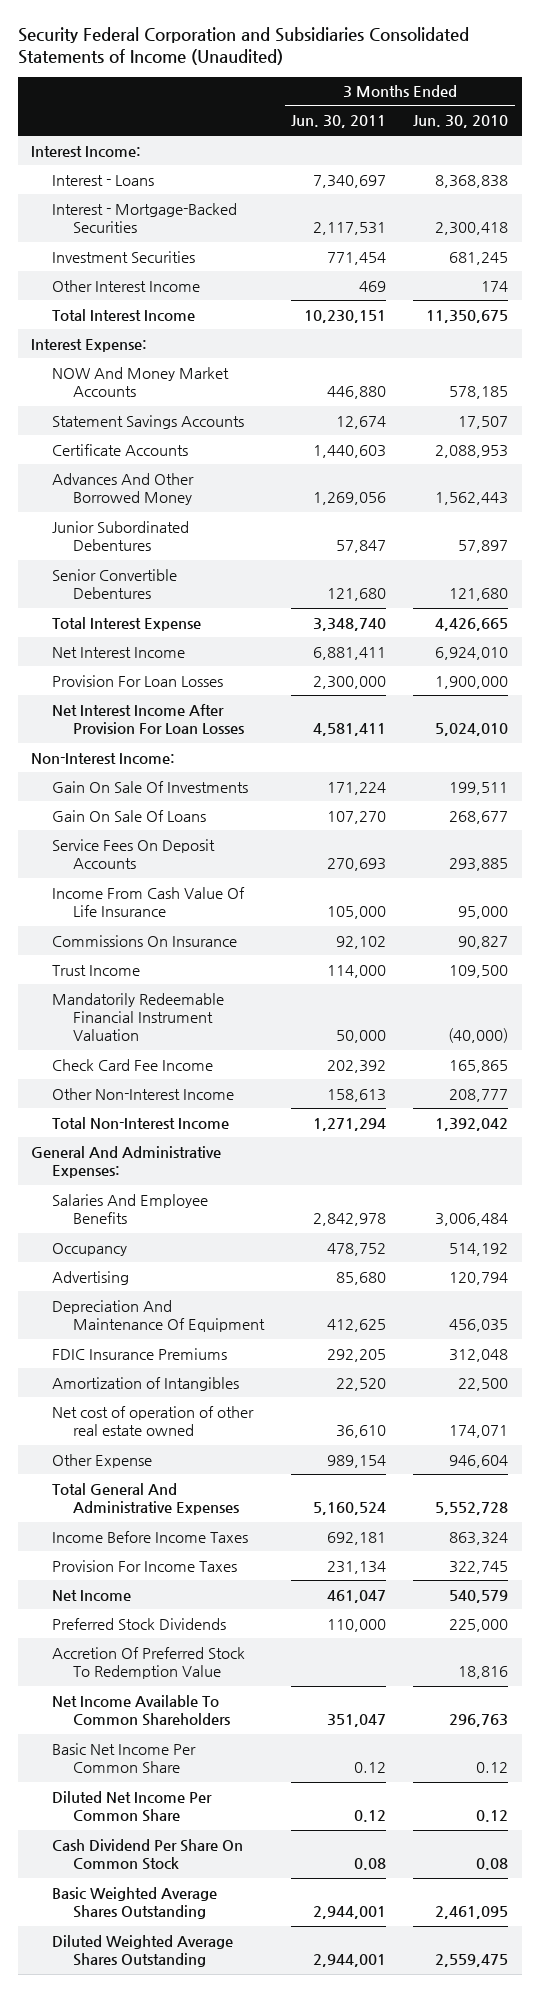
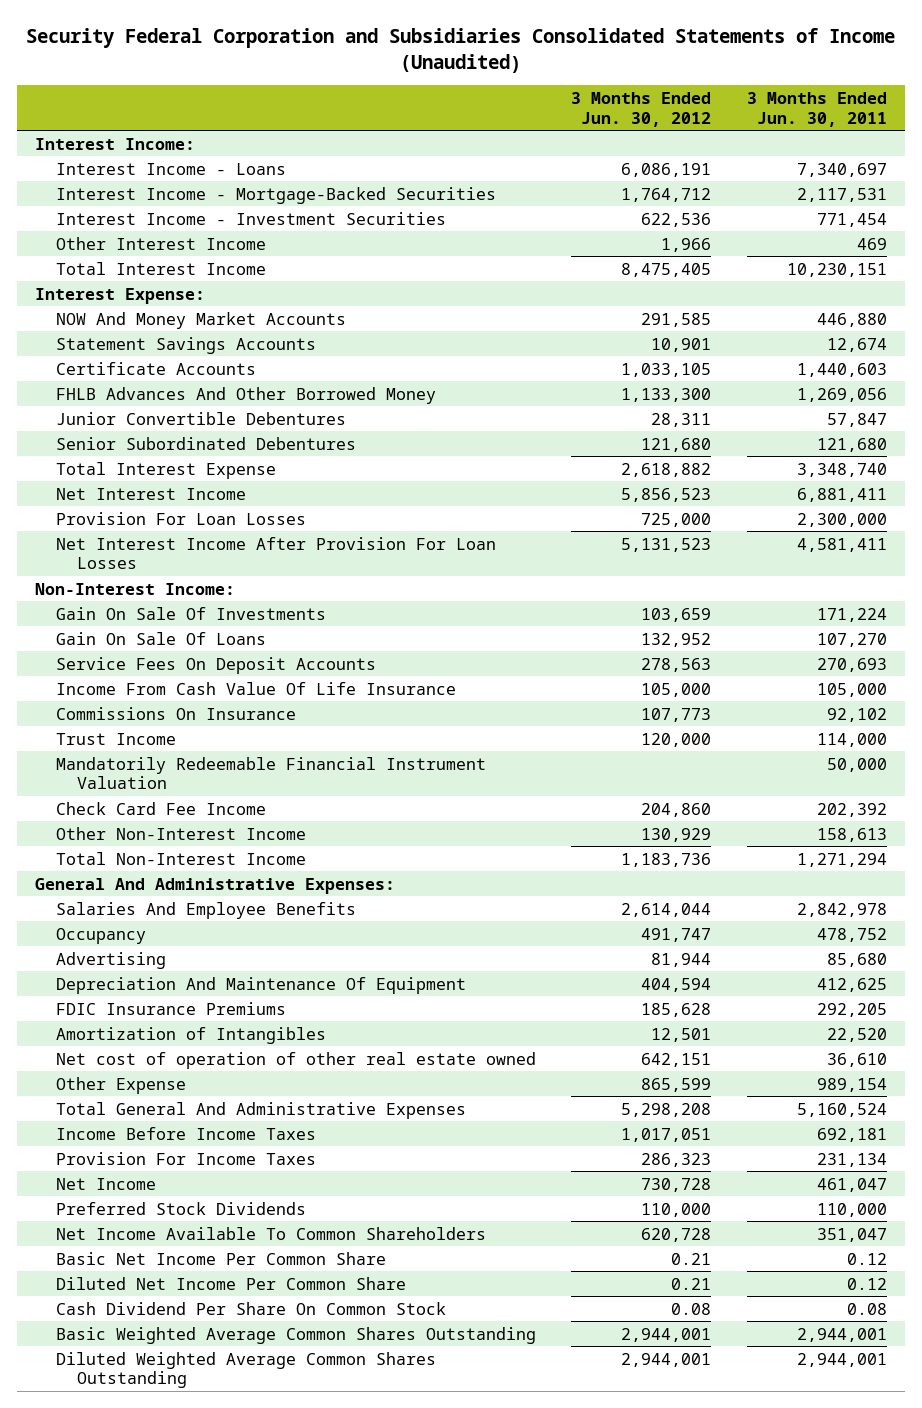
[413,115,509,129] Jun. 30, 2010 -> none
none -> [571,91,712,127] 3 Months Ended Jun. 30, 2012
[52,174,155,186] Interest - Loans -> [55,162,286,175] Interest Income - Loans
[52,202,238,234] Interest - Mortgage-Backed Securities -> [55,186,496,204] Interest Income - Mortgage-Backed Securities
[52,250,196,263] Investment Securities -> [55,211,446,225] Interest Income - Investment Securities
[52,472,195,506] Advances And Other Borrowed Money -> [55,386,436,404] FHLB Advances And Other Borrowed Money
[52,520,190,552] Junior Subordinated Debentures -> [55,411,346,425] Junior Convertible Debentures
[52,568,178,600] Senior Convertible Debentures -> [55,436,356,450] Senior Subordinated Debentures
[52,1646,246,1680] Accretion Of Preferred Stock To Redemption Value -> none
[52,1886,218,1920] Basic Weighted Average Shares Outstanding -> [55,1326,536,1344] Basic Weighted Average Common Shares Outstanding
[52,1934,234,1968] Diluted Weighted Average Shares Outstanding -> [55,1351,436,1389] Diluted Weighted Average Common Shares Outstanding

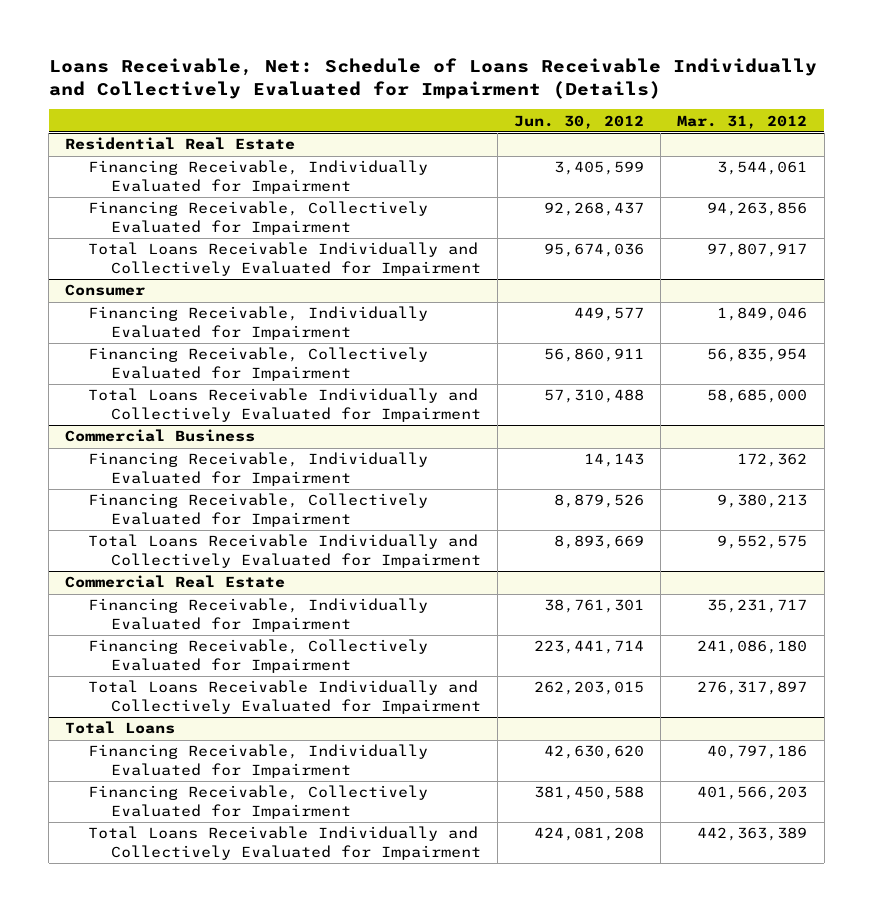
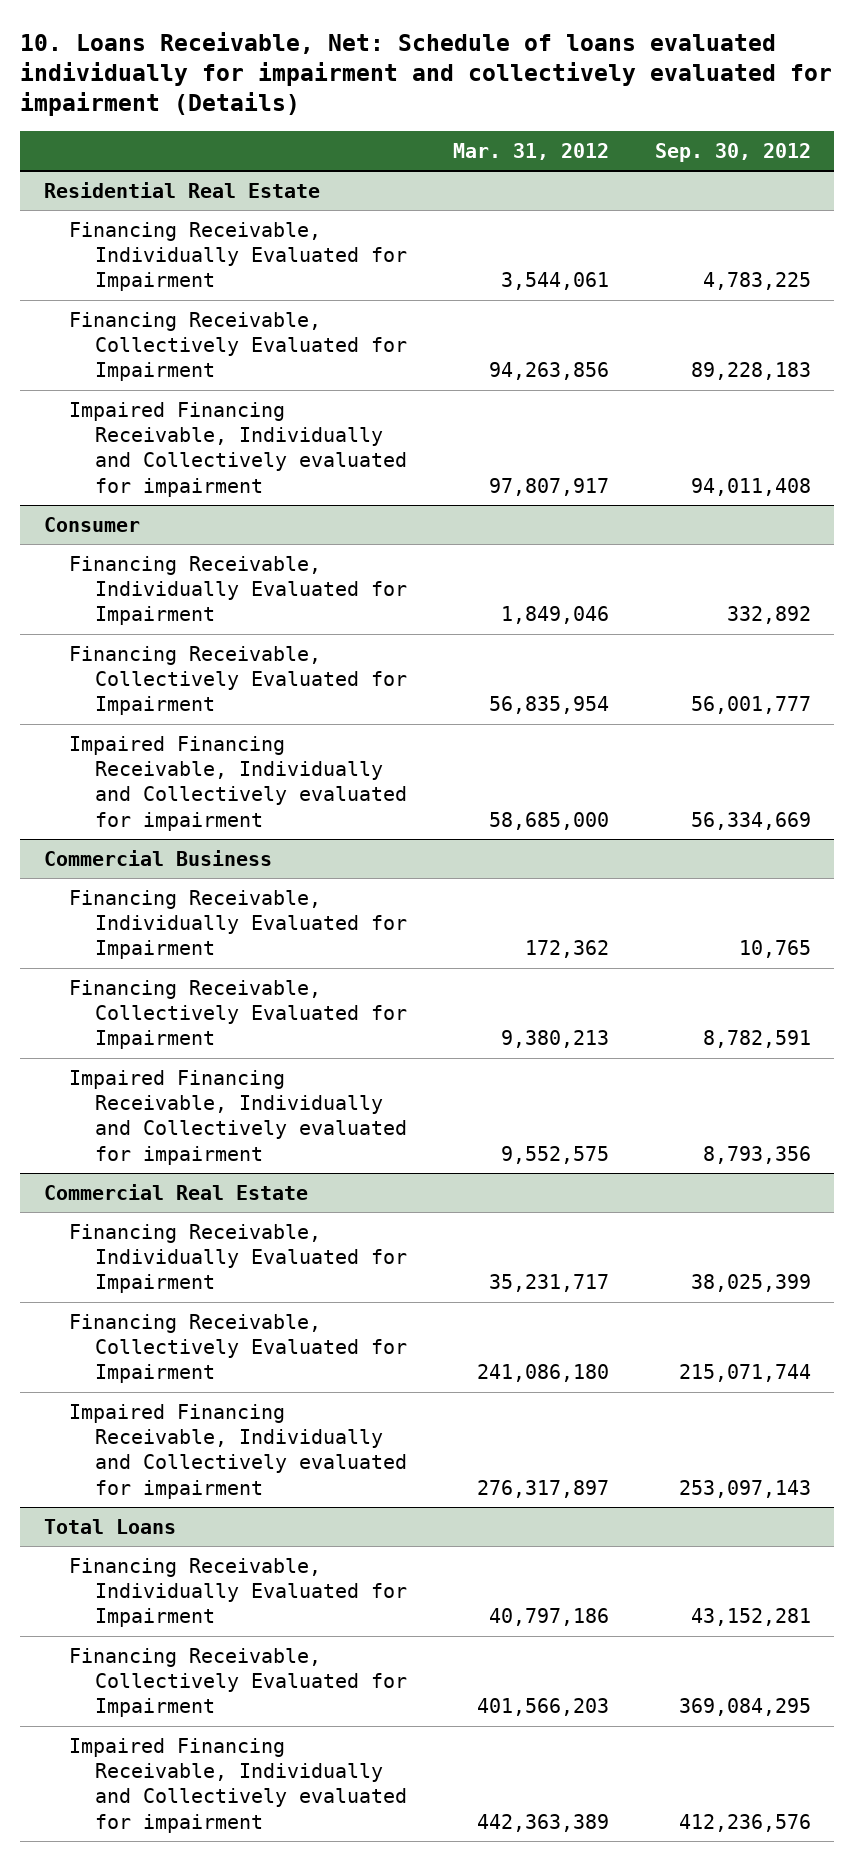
[48,57,817,99] Loans Receivable, Net: Schedule of Loans Receivable Individually and Collectively Evaluated for Impairment (Details) -> [20,31,833,117] 10. Loans Receivable, Net: Schedule of loans evaluated individually for impairment and collectively evaluated for impairment (Details)
[513,114,644,129] Jun. 30, 2012 -> none
none -> [655,142,812,162] Sep. 30, 2012
[87,242,481,276] Total Loans Receivable Individually and Collectively Evaluated for Impairment -> [69,401,407,497] Impaired Financing Receivable, Individually and Collectively evaluated for impairment
[87,388,481,422] Total Loans Receivable Individually and Collectively Evaluated for Impairment -> [69,735,407,831] Impaired Financing Receivable, Individually and Collectively evaluated for impairment
[87,534,481,568] Total Loans Receivable Individually and Collectively Evaluated for Impairment -> [69,1069,407,1165] Impaired Financing Receivable, Individually and Collectively evaluated for impairment
[87,680,481,714] Total Loans Receivable Individually and Collectively Evaluated for Impairment -> [69,1403,407,1499] Impaired Financing Receivable, Individually and Collectively evaluated for impairment
[87,826,481,860] Total Loans Receivable Individually and Collectively Evaluated for Impairment -> [69,1737,407,1833] Impaired Financing Receivable, Individually and Collectively evaluated for impairment

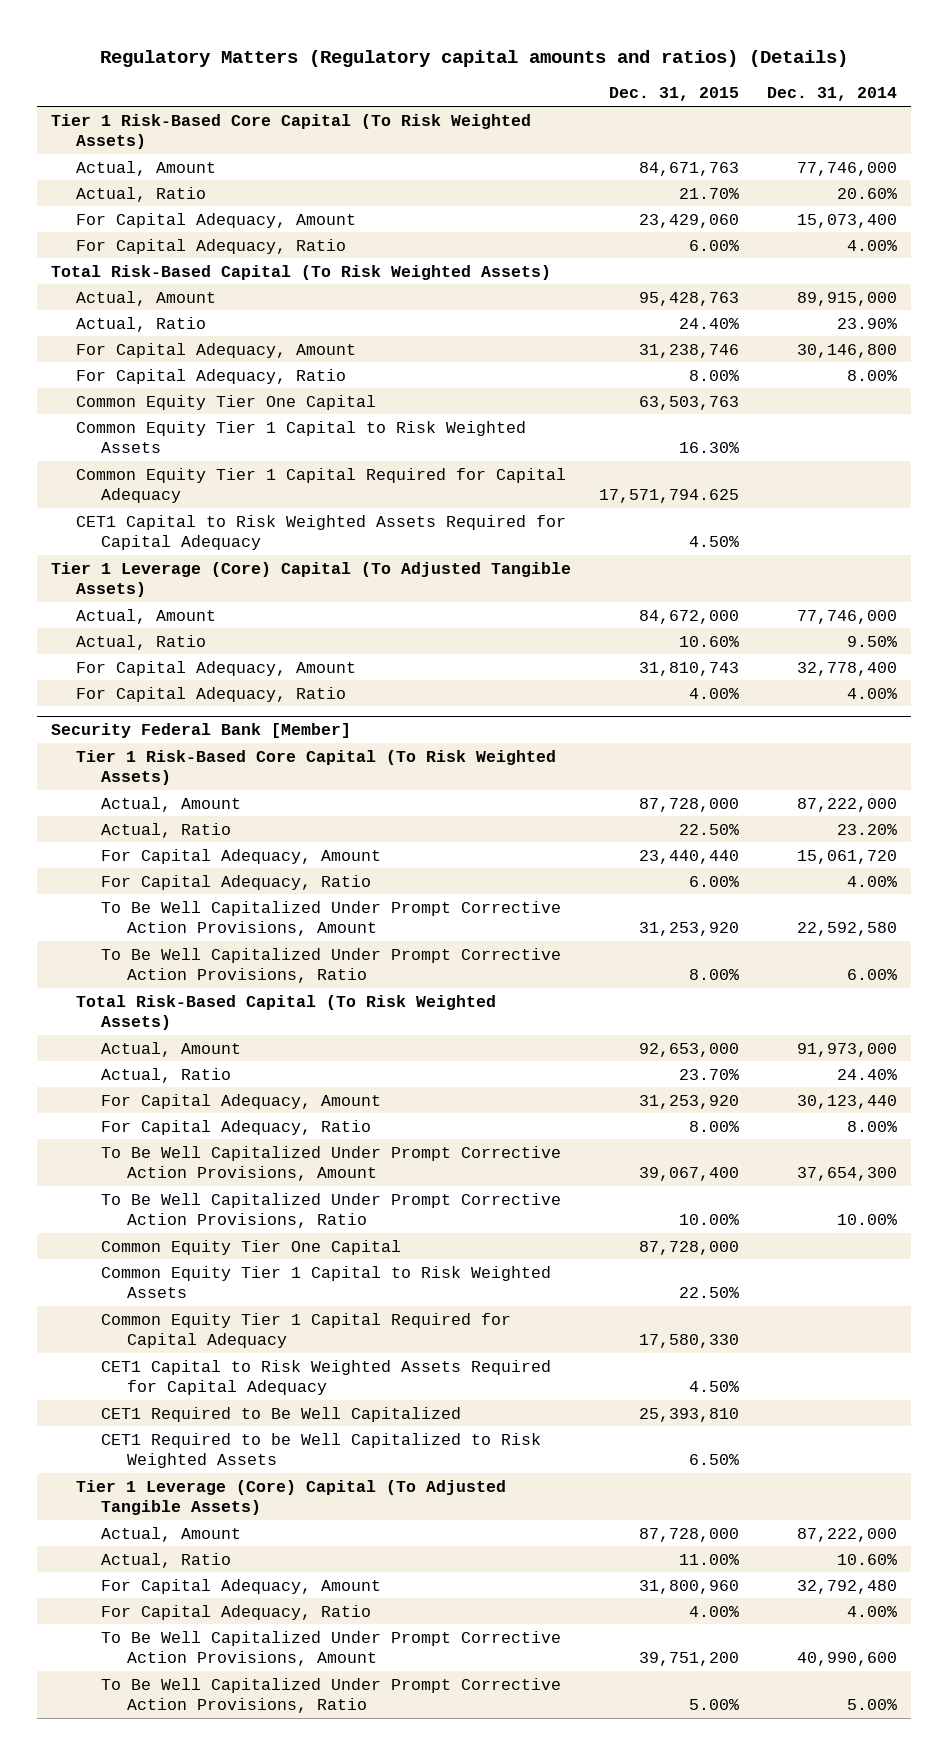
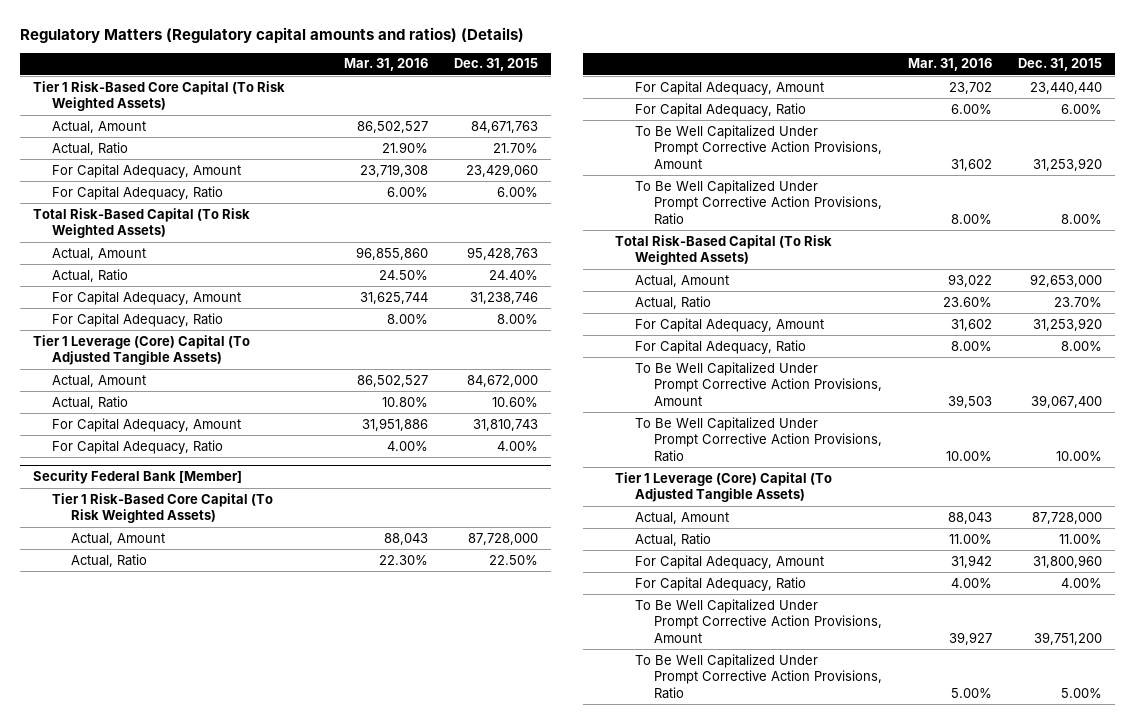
[766,87,897,102] Dec. 31, 2014 -> none
none -> [344,58,429,72] Mar. 31, 2016
[76,394,377,410] Common Equity Tier One Capital -> none
[76,420,527,454] Common Equity Tier 1 Capital to Risk Weighted Assets -> none
[76,467,567,504] Common Equity Tier 1 Capital Required for Capital Adequacy -> none
[76,514,567,551] CET1 Capital to Risk Weighted Assets Required for Capital Adequacy -> none
[101,1239,402,1255] Common Equity Tier One Capital -> none
[101,1265,552,1299] Common Equity Tier 1 Capital to Risk Weighted Assets -> none
[101,1312,512,1349] Common Equity Tier 1 Capital Required for Capital Adequacy -> none
[101,1359,552,1396] CET1 Capital to Risk Weighted Assets Required for Capital Adequacy -> none
[101,1406,462,1422] CET1 Required to Be Well Capitalized -> none
[101,1432,542,1469] CET1 Required to be Well Capitalized to Risk Weighted Assets -> none

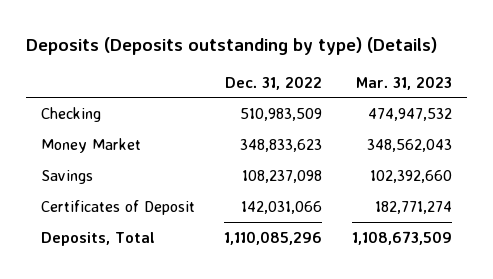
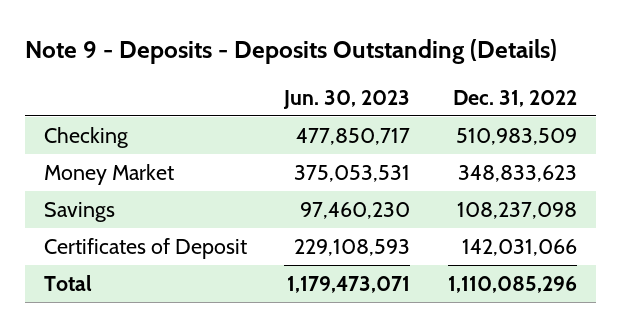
[25,36,437,55] Deposits (Deposits outstanding by type) (Details) -> [24,38,557,64] Note 9 - Deposits - Deposits Outstanding (Details)
[355,75,452,90] Mar. 31, 2023 -> none
none -> [283,89,411,109] Jun. 30, 2023
[40,231,155,246] Deposits, Total -> [43,274,92,291] Total

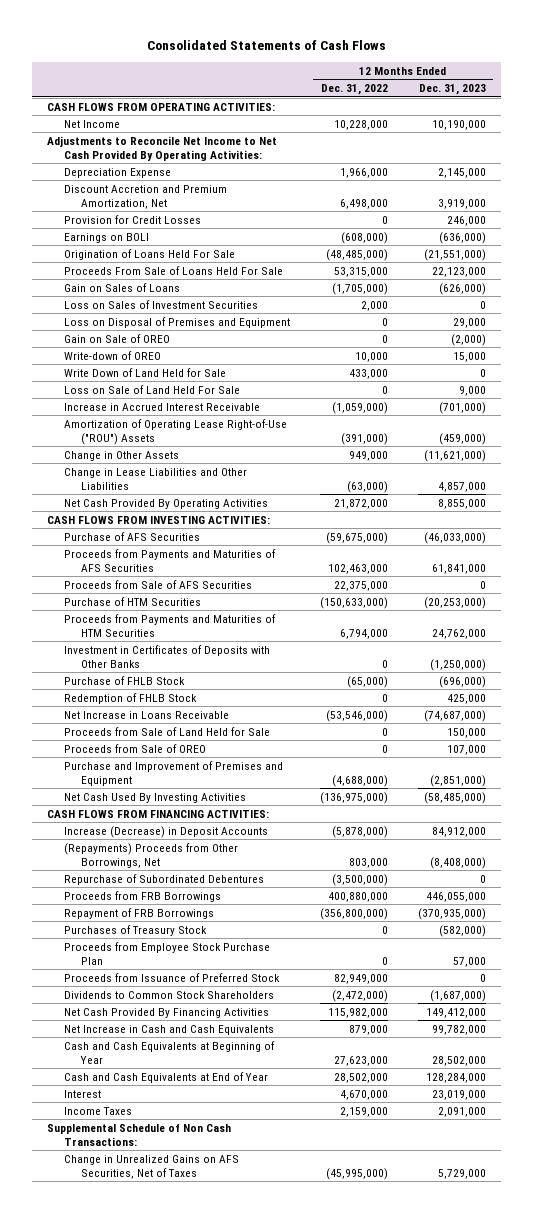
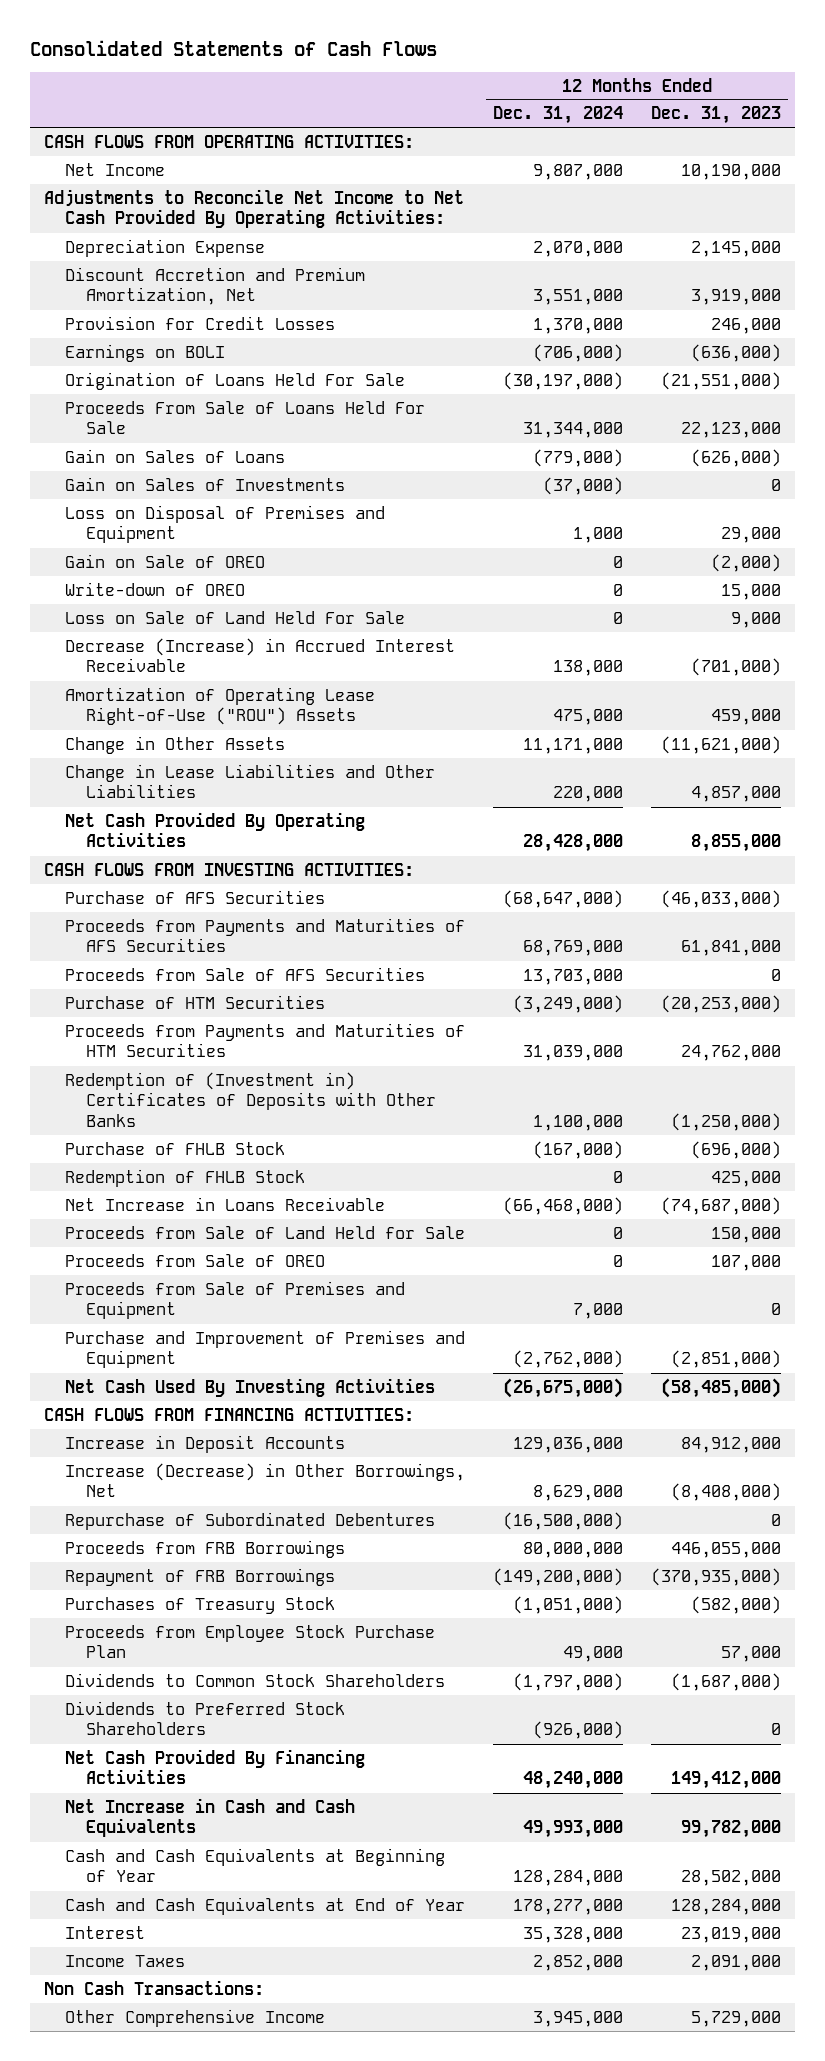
[321,84,389,96] Dec. 31, 2022 -> none
none -> [493,106,624,125] Dec. 31, 2024
[64,299,259,309] Loss on Sales of Investment Securities -> [65,476,346,491] Gain on Sales of Investments
[64,367,227,377] Write Down of Land Held for Sale -> none
[64,402,261,411] Increase in Accrued Interest Receivable -> [65,637,456,673] Decrease (Increase) in Accrued Interest Receivable
[438,432,486,445] (459,000) -> [711,709,782,726] 459,000
[64,644,271,668] Investment in Certificates of Deposits with Other Banks -> [65,1071,437,1128] Redemption of (Investment in) Certificates of Deposits with Other Banks
none -> [65,1280,406,1320] Proceeds from Sale of Premises and Equipment
[64,825,269,838] Increase (Decrease) in Deposit Accounts -> [65,1434,346,1453] Increase in Deposit Accounts
[64,842,239,868] (Repayments) Proceeds from Other Borrowings, Net -> [65,1462,466,1498] Increase (Decrease) in Other Borrowings, Net
[64,972,281,982] Proceeds from Issuance of Preferred Stock -> none
none -> [65,1700,346,1736] Dividends to Preferred Stock Shareholders
[47,1123,232,1146] Supplemental Schedule of Non Cash Transactions: -> [44,1979,265,1995] Non Cash Transactions:
[64,1154,240,1179] Change in Unrealized Gains on AFS Securities, Net of Taxes -> [65,2008,326,2027] Other Comprehensive Income

